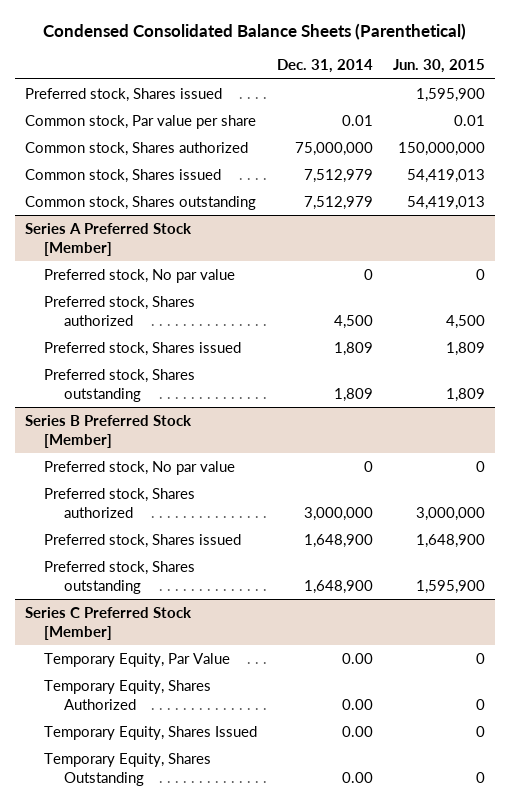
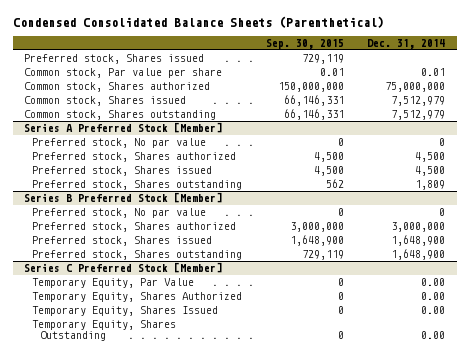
[393,59,486,74] Jun. 30, 2015 -> none
none -> [265,38,344,49] Sep. 30, 2015
[334,341,374,356] 1,809 -> [415,165,446,176] 4,500

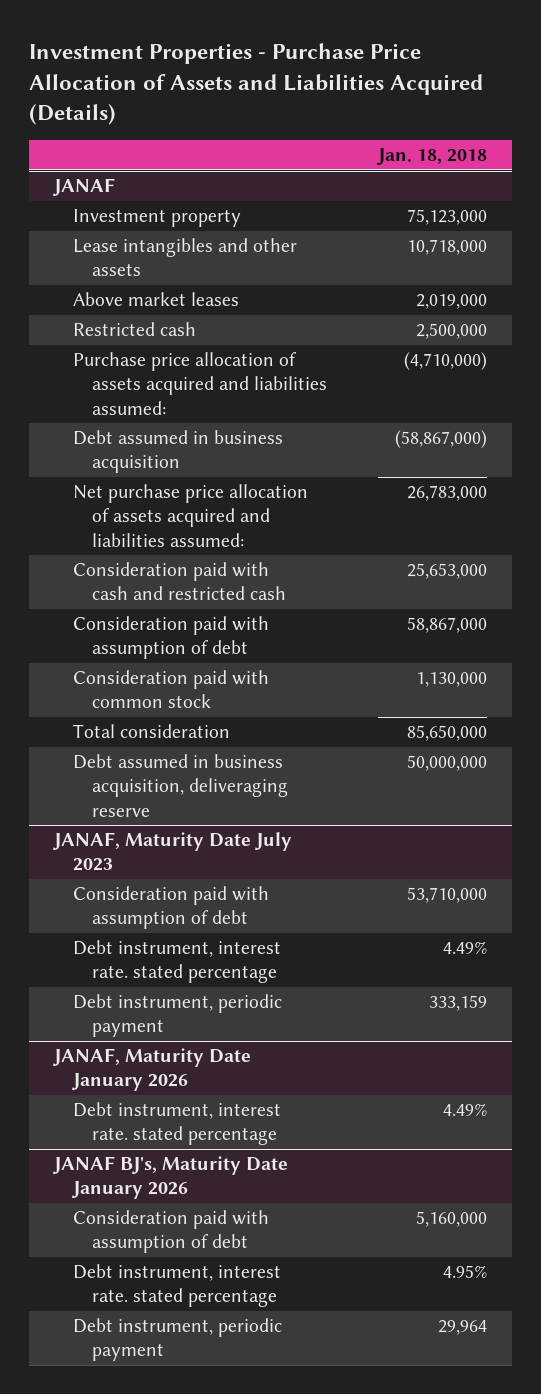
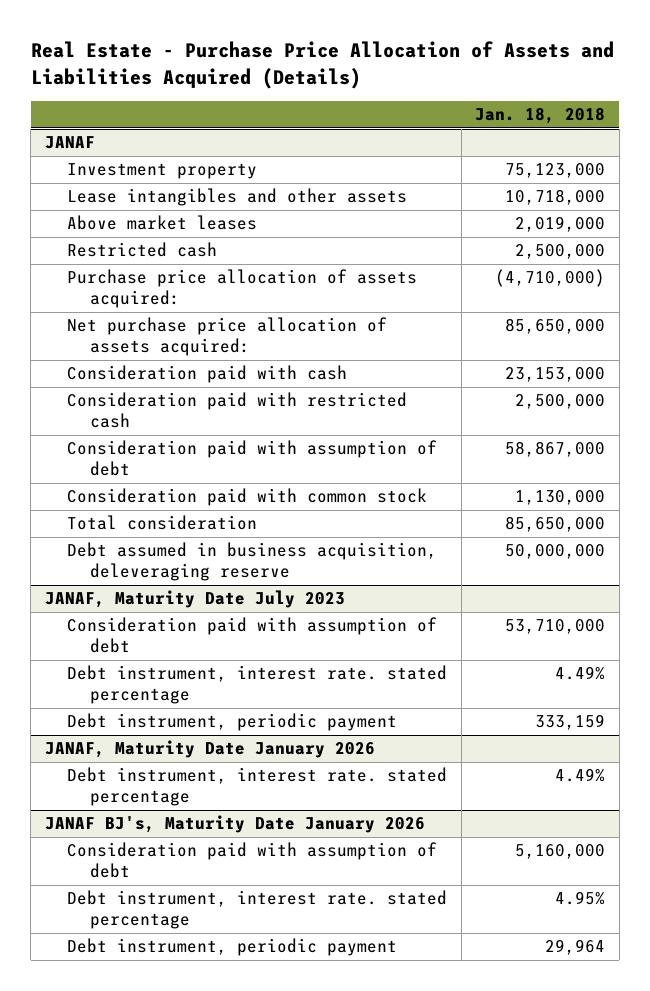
[28,43,483,126] Investment Properties - Purchase Price Allocation of Assets and Liabilities Acquired (Details) -> [30,41,614,89] Real Estate - Purchase Price Allocation of Assets and Liabilities Acquired (Details)
[72,430,283,474] Debt assumed in business acquisition -> none
[72,352,327,415] Purchase price allocation of assets acquired and liabilities assumed: -> [67,269,418,309] Purchase price allocation of assets acquired:
[72,484,308,547] Net purchase price allocation of assets acquired and liabilities assumed: -> [67,317,388,357] Net purchase price allocation of assets acquired:
[406,485,487,502] 26,783,000 -> [505,318,606,335] 85,650,000
none -> [67,365,348,384] Consideration paid with cash
[72,562,286,601] Consideration paid with cash and restricted cash -> [67,392,408,429] Consideration paid with restricted cash
[406,563,487,580] 25,653,000 -> [515,394,606,410] 2,500,000
[72,754,288,817] Debt assumed in business acquisition, deliveraging reserve -> [67,542,438,582] Debt assumed in business acquisition, deleveraging reserve

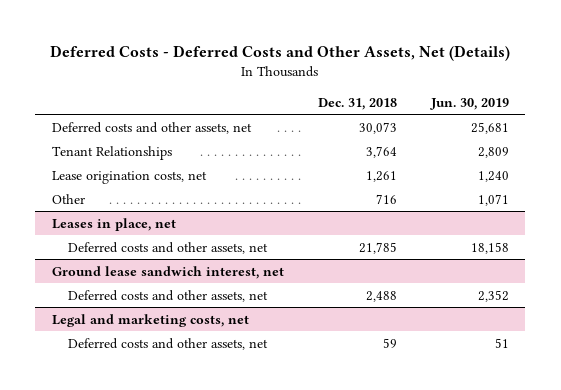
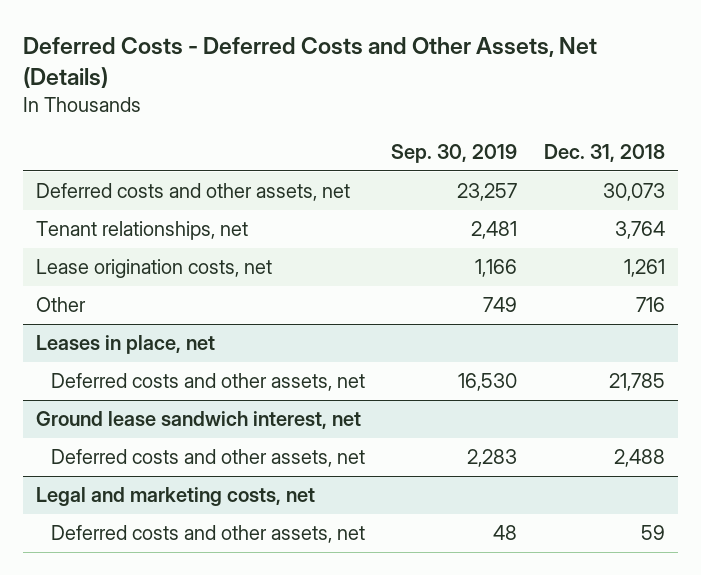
[429,97,509,110] Jun. 30, 2019 -> none
none -> [391,143,518,163] Sep. 30, 2019
[51,145,172,160] Tenant Relationships -> [35,221,248,241] Tenant relationships, net

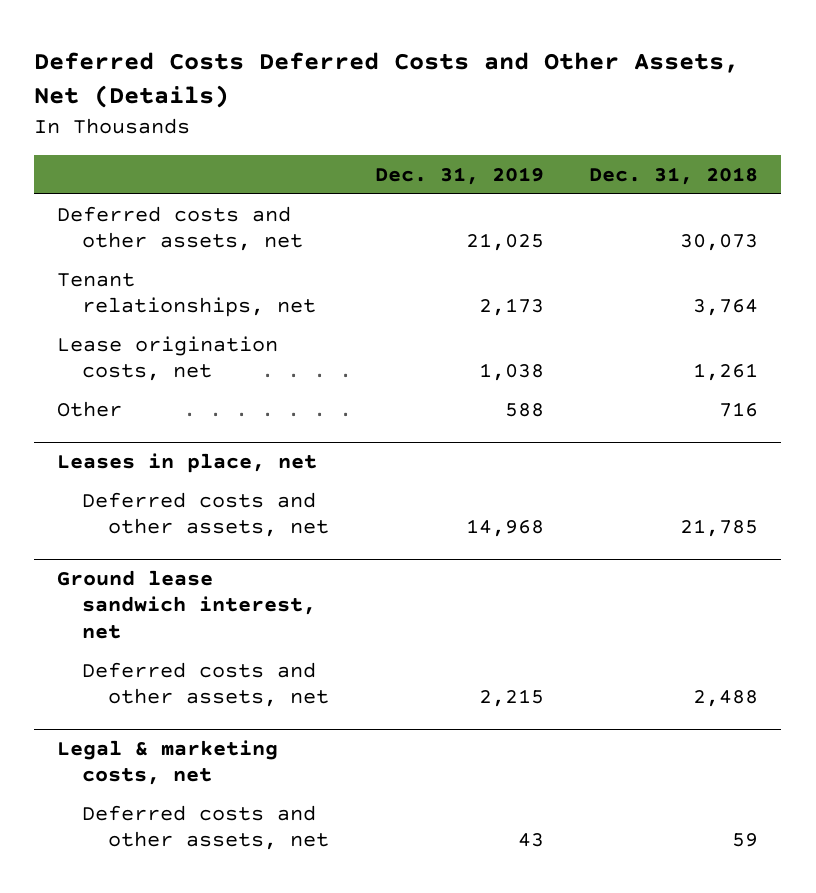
[22,36,597,89] Deferred Costs - Deferred Costs and Other Assets, Net (Details) -> [34,51,740,108] Deferred Costs Deferred Costs and Other Assets, Net (Details)
[391,143,518,163] Sep. 30, 2019 -> none
none -> [374,166,544,185] Dec. 31, 2019
[35,487,315,507] Legal and marketing costs, net -> [57,740,279,786] Legal & marketing costs, net

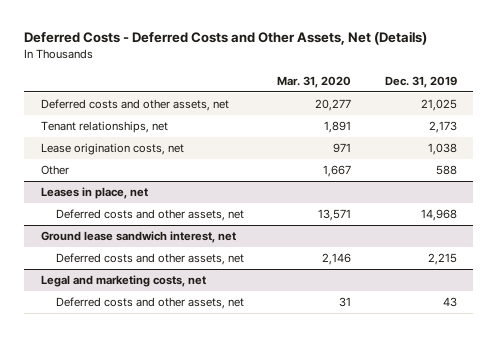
[34,51,740,108] Deferred Costs Deferred Costs and Other Assets, Net (Details) -> [24,31,428,46] Deferred Costs - Deferred Costs and Other Assets, Net (Details)
[589,166,759,185] Dec. 31, 2018 -> none
none -> [277,75,352,88] Mar. 31, 2020
[57,740,279,786] Legal & marketing costs, net -> [40,275,206,288] Legal and marketing costs, net

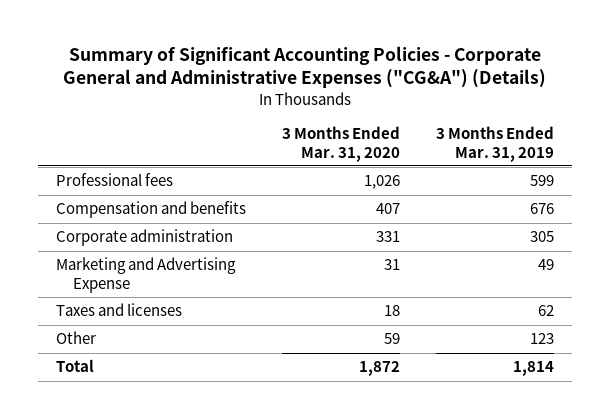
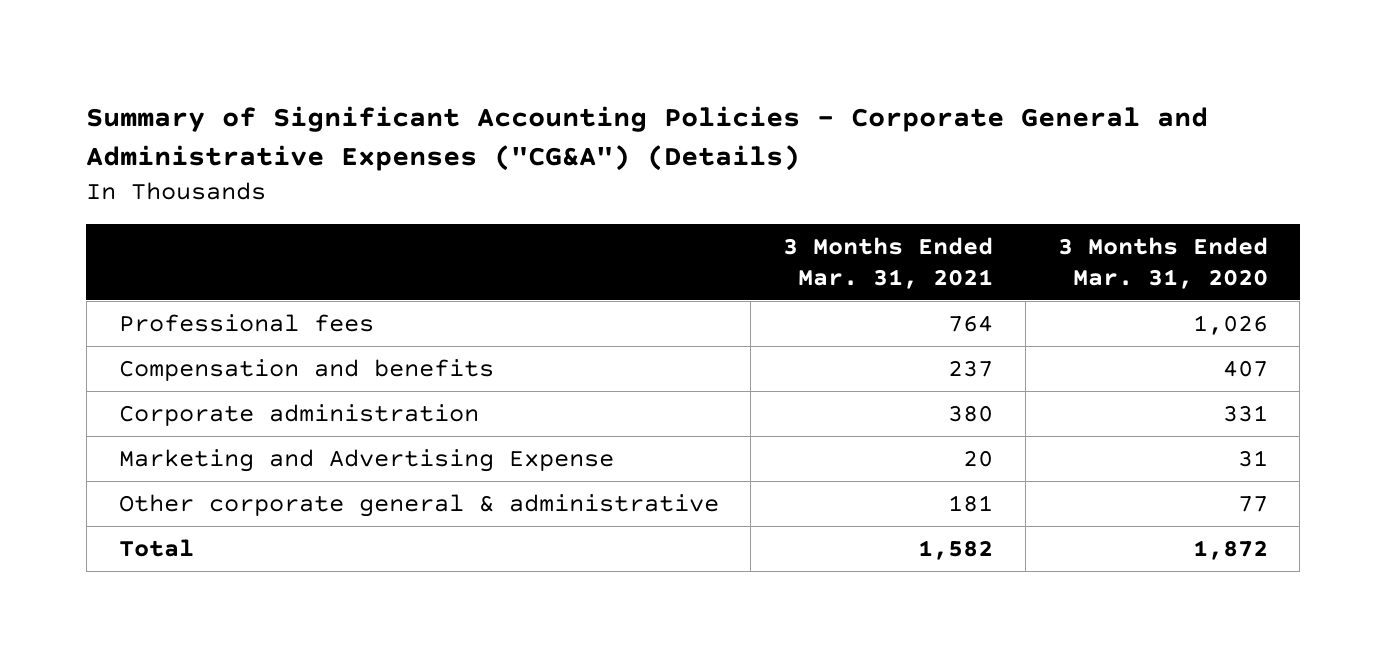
[436,125,555,162] 3 Months Ended Mar. 31, 2019 -> none
none -> [783,236,994,289] 3 Months Ended Mar. 31, 2021
[55,303,182,317] Taxes and licenses -> none
[55,331,96,345] Other -> [118,493,719,517] Other corporate general & administrative
[383,333,400,345] 59 -> [1237,495,1268,512] 77

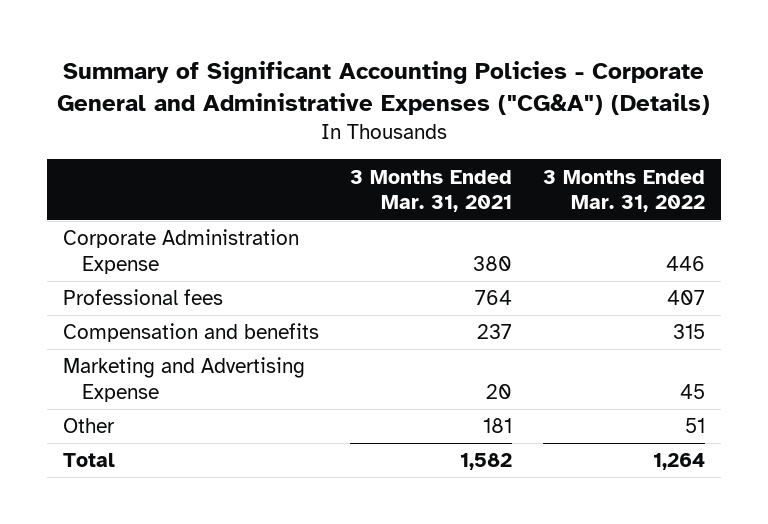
[1057,236,1268,289] 3 Months Ended Mar. 31, 2020 -> none
none -> [543,169,706,213] 3 Months Ended Mar. 31, 2022
none -> [62,229,299,275] Corporate Administration Expense
[118,403,479,426] Corporate administration -> none
[118,493,719,517] Other corporate general & administrative -> [62,418,115,434] Other

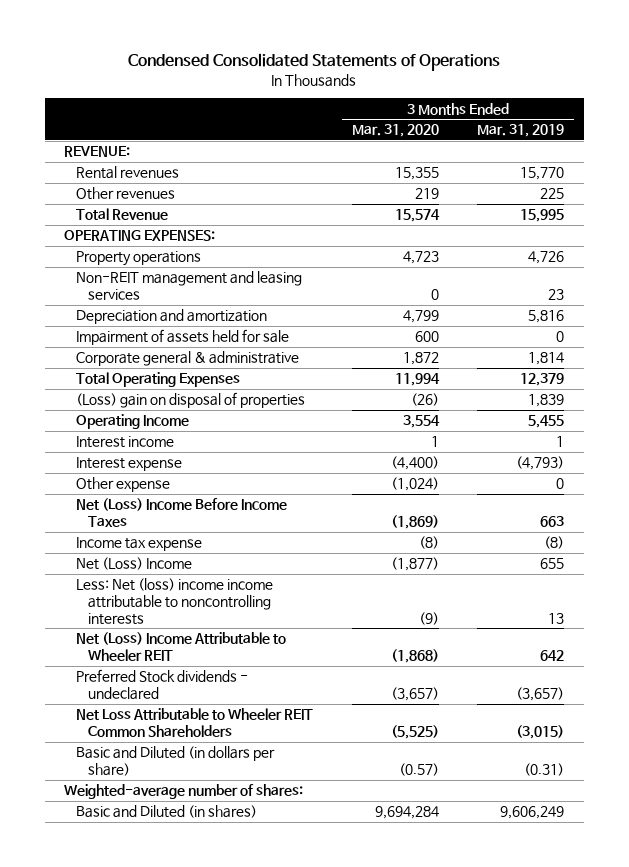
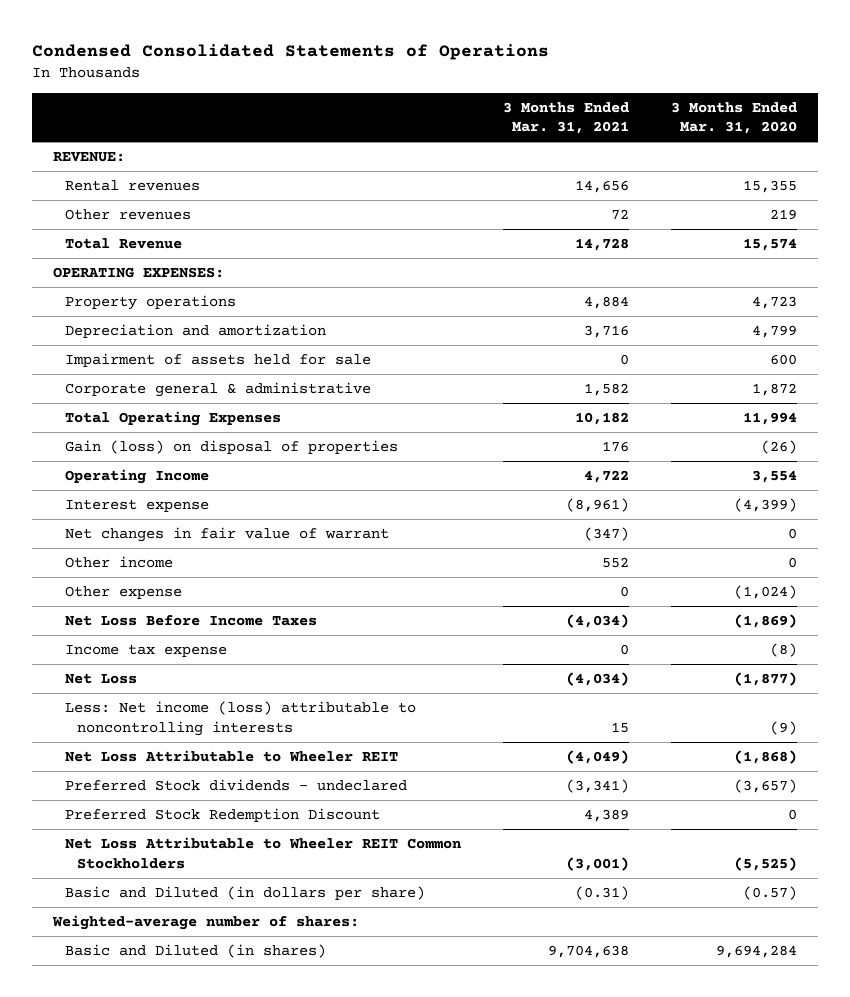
[477,124,565,138] Mar. 31, 2019 -> none
none -> [503,101,630,135] 3 Months Ended Mar. 31, 2021
[75,271,302,301] Non-REIT management and leasing services -> none
[75,392,305,409] (Loss) gain on disposal of properties -> [65,440,399,455] Gain (loss) on disposal of properties
[75,436,174,449] Interest income -> none
[390,456,439,471] (4,400) -> [734,498,798,513] (4,399)
none -> [65,527,390,543] Net changes in fair value of warrant
none -> [65,556,174,569] Other income
[75,498,287,528] Net (Loss) Income Before Income Taxes -> [65,615,318,627] Net Loss Before Income Taxes
[75,557,192,571] Net (Loss) Income -> [65,673,138,685] Net Loss
[75,578,273,626] Less: Net (loss) income income attributable to noncontrolling interests -> [65,701,417,736] Less: Net income (loss) attributable to noncontrolling interests
[75,632,286,662] Net (Loss) Income Attributable to Wheeler REIT -> [65,750,399,763] Net Loss Attributable to Wheeler REIT
none -> [65,808,381,823] Preferred Stock Redemption Discount
[75,708,313,738] Net Loss Attributable to Wheeler REIT Common Shareholders -> [65,837,463,869] Net Loss Attributable to Wheeler REIT Common Stockholders

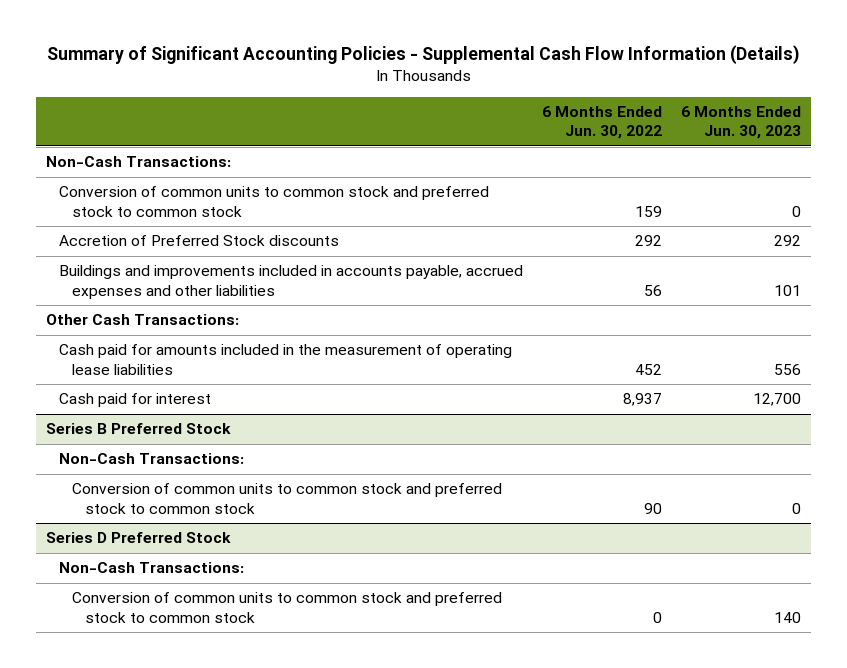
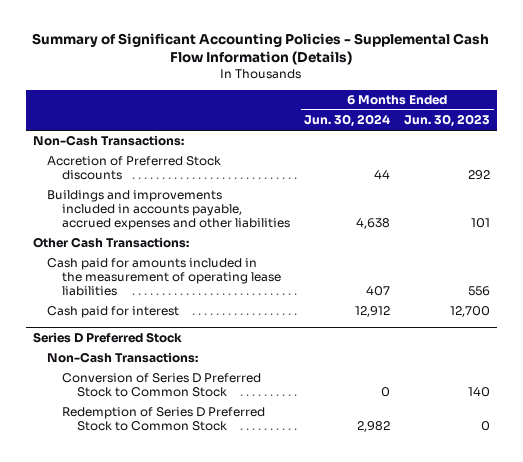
[542,105,663,140] 6 Months Ended Jun. 30, 2022 -> none
none -> [304,114,391,128] Jun. 30, 2024
[59,186,490,217] Conversion of common units to common stock and preferred stock to common stock -> none
[46,423,232,435] Series B Preferred Stock -> none
[59,453,245,465] Non-Cash Transactions: -> none
[72,483,503,514] Conversion of common units to common stock and preferred stock to common stock -> none
[72,592,503,623] Conversion of common units to common stock and preferred stock to common stock -> [62,373,262,398] Conversion of Series D Preferred Stock to Common Stock
none -> [62,407,266,432] Redemption of Series D Preferred Stock to Common Stock

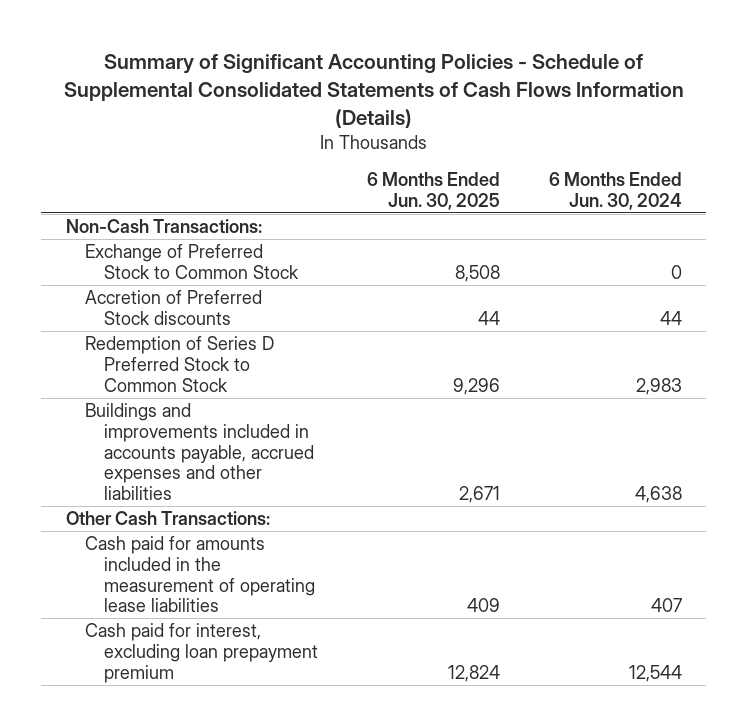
[32,32,490,66] Summary of Significant Accounting Policies - Supplemental Cash Flow Information (Details) -> [63,54,684,128] Summary of Significant Accounting Policies - Schedule of Supplemental Consolidated Statements of Cash Flows Information (Details)
[404,114,491,128] Jun. 30, 2023 -> none
none -> [366,171,500,210] 6 Months Ended Jun. 30, 2025
none -> [85,244,300,279] Exchange of Preferred Stock to Common Stock
none -> [85,336,275,392] Redemption of Series D Preferred Stock to Common Stock
[32,332,182,344] Series D Preferred Stock -> none
[47,352,199,364] Non-Cash Transactions: -> none
[62,373,262,398] Conversion of Series D Preferred Stock to Common Stock -> none
[62,407,266,432] Redemption of Series D Preferred Stock to Common Stock -> none
[47,306,180,319] Cash paid for interest -> [85,623,319,683] Cash paid for interest, excluding loan prepayment premium
[355,306,391,318] 12,912 -> [628,664,682,682] 12,544

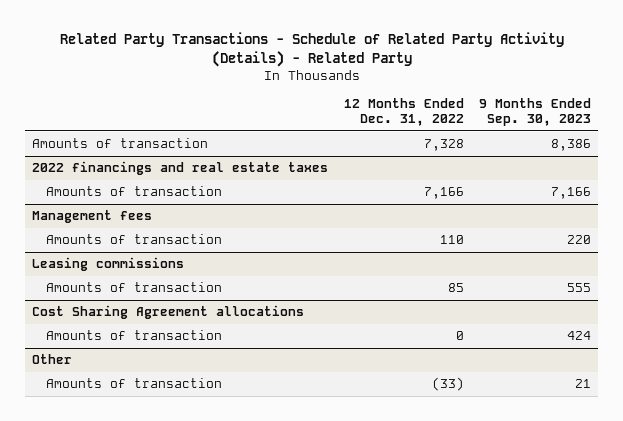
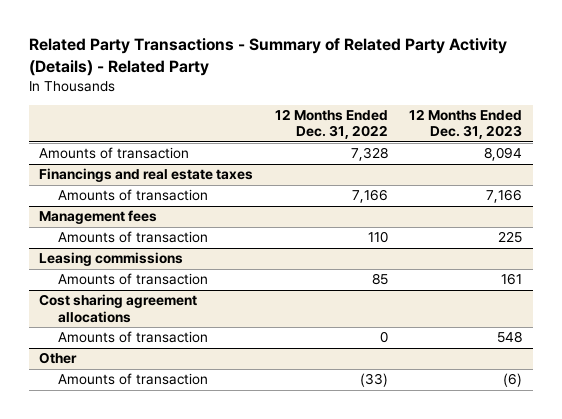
[59,32,564,68] Related Party Transactions - Schedule of Related Party Activity (Details) - Related Party -> [28,38,507,76] Related Party Transactions - Summary of Related Party Activity (Details) - Related Party
[478,98,591,126] 9 Months Ended Sep. 30, 2023 -> none
none -> [409,108,523,140] 12 Months Ended Dec. 31, 2023
[32,161,329,176] 2022 financings and real estate taxes -> [39,168,254,183] Financings and real estate taxes
[32,305,305,320] Cost Sharing Agreement allocations -> [39,294,198,323] Cost sharing agreement allocations

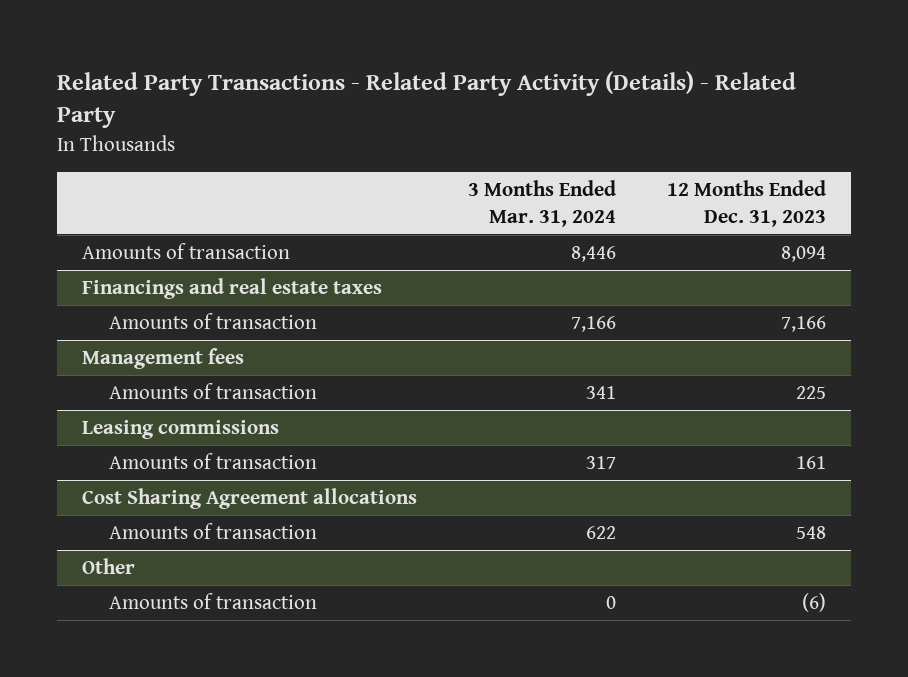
[28,38,507,76] Related Party Transactions - Summary of Related Party Activity (Details) - Related Party -> [57,70,797,129] Related Party Transactions - Related Party Activity (Details) - Related Party
[274,108,388,140] 12 Months Ended Dec. 31, 2022 -> none
none -> [467,179,616,227] 3 Months Ended Mar. 31, 2024
[39,294,198,323] Cost sharing agreement allocations -> [82,487,418,509] Cost Sharing Agreement allocations

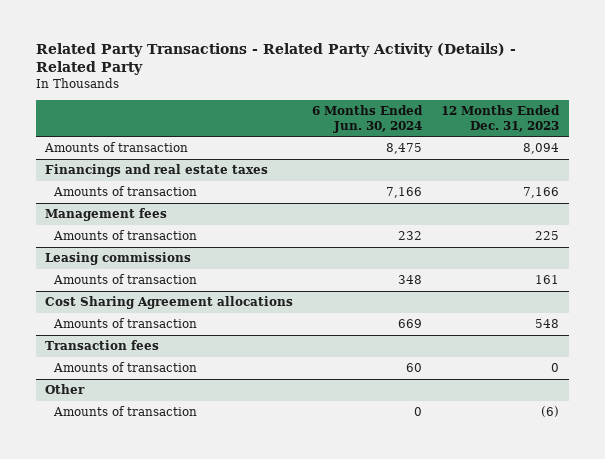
[467,179,616,227] 3 Months Ended Mar. 31, 2024 -> none
none -> [312,105,424,133] 6 Months Ended Jun. 30, 2024
none -> [45,340,160,351] Transaction fees
none -> [53,362,198,373] Amounts of transaction

